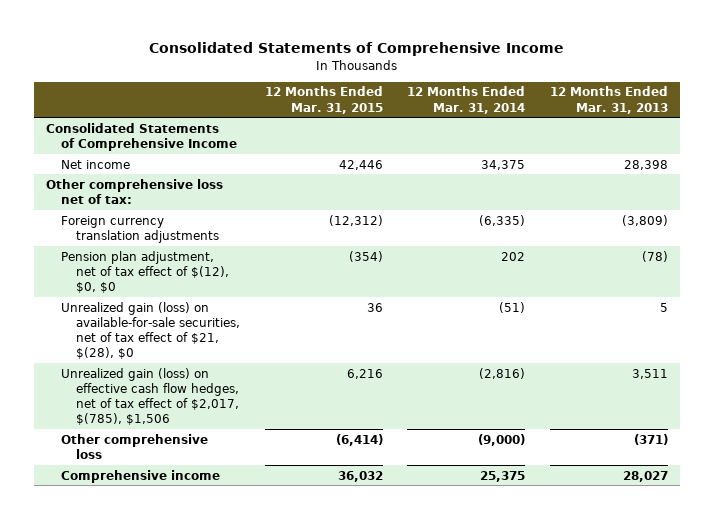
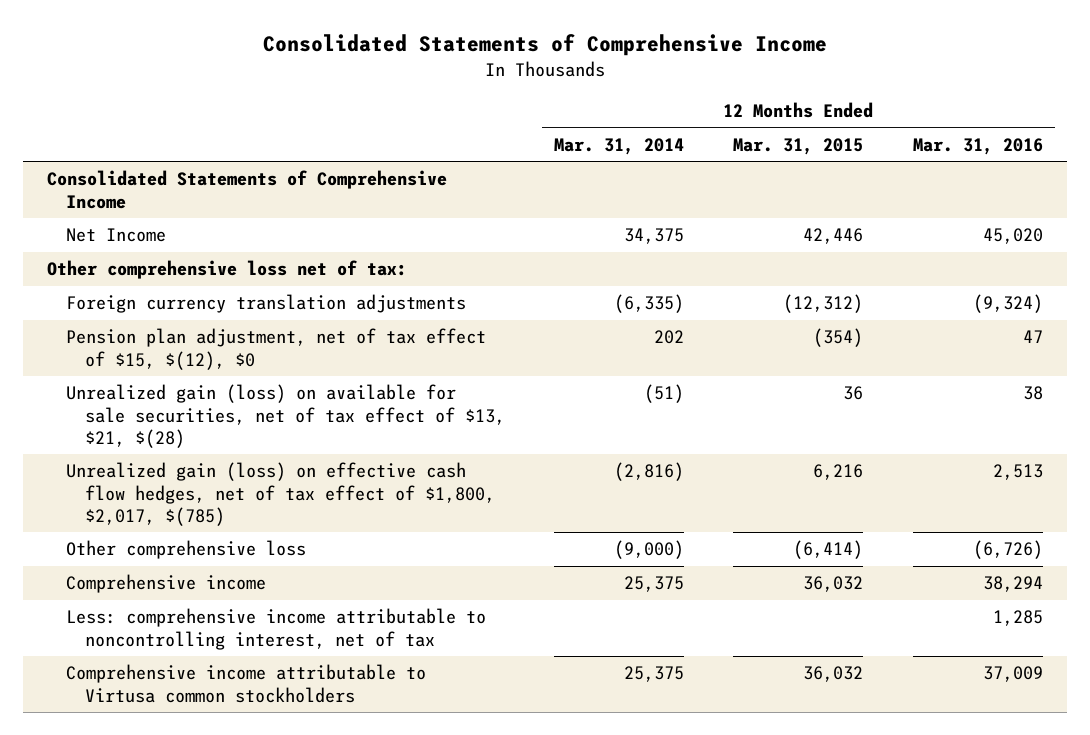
[549,86,668,114] 12 Months Ended Mar. 31, 2013 -> none
none -> [912,137,1043,155] Mar. 31, 2016
[61,159,131,169] Net income -> [66,228,167,243] Net Income
[61,250,230,294] Pension plan adjustment, net of tax effect of $(12), $0, $0 -> [66,328,487,370] Pension plan adjustment, net of tax effect of $15, $(12), $0
[61,301,241,360] Unrealized gain (loss) on available-for-sale securities, net of tax effect of $21, $(28), $0 -> [66,384,505,448] Unrealized gain (loss) on available for sale securities, net of tax effect of $13, $21, $(28)
[61,367,240,426] Unrealized gain (loss) on effective cash flow hedges, net of tax effect of $2,017, $(785), $1,506 -> [66,462,495,526] Unrealized gain (loss) on effective cash flow hedges, net of tax effect of $1,800, $2,017, $(785)
none -> [66,608,487,650] Less: comprehensive income attributable to noncontrolling interest, net of tax
none -> [66,664,427,703] Comprehensive income attributable to Virtusa common stockholders

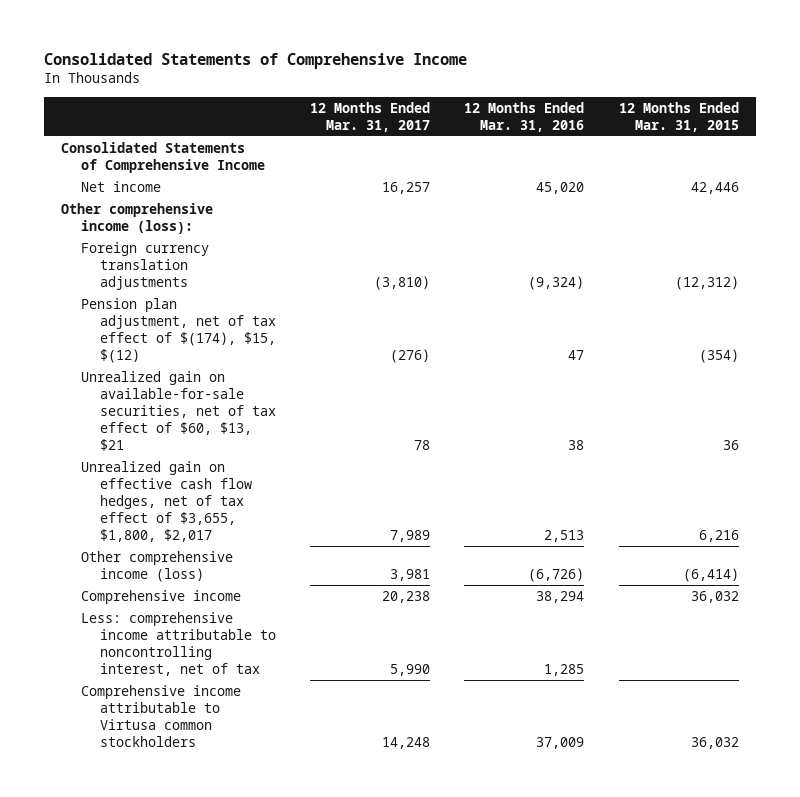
[554,137,685,155] Mar. 31, 2014 -> none
none -> [310,101,431,132] 12 Months Ended Mar. 31, 2017
[66,228,167,243] Net Income -> [80,180,161,192] Net income
[47,260,408,280] Other comprehensive loss net of tax: -> [61,202,214,234] Other comprehensive income (loss):
[66,328,487,370] Pension plan adjustment, net of tax effect of $15, $(12), $0 -> [80,297,276,363] Pension plan adjustment, net of tax effect of $(174), $15, $(12)
[66,384,505,448] Unrealized gain (loss) on available for sale securities, net of tax effect of $13, $21, $(28) -> [80,370,276,451] Unrealized gain on available-for-sale securities, net of tax effect of $60, $13, $21
[66,462,495,526] Unrealized gain (loss) on effective cash flow hedges, net of tax effect of $1,800, $2,017, $(785) -> [80,460,252,542] Unrealized gain on effective cash flow hedges, net of tax effect of $3,655, $1,800, $2,017
[66,540,307,560] Other comprehensive loss -> [80,550,233,582] Other comprehensive income (loss)

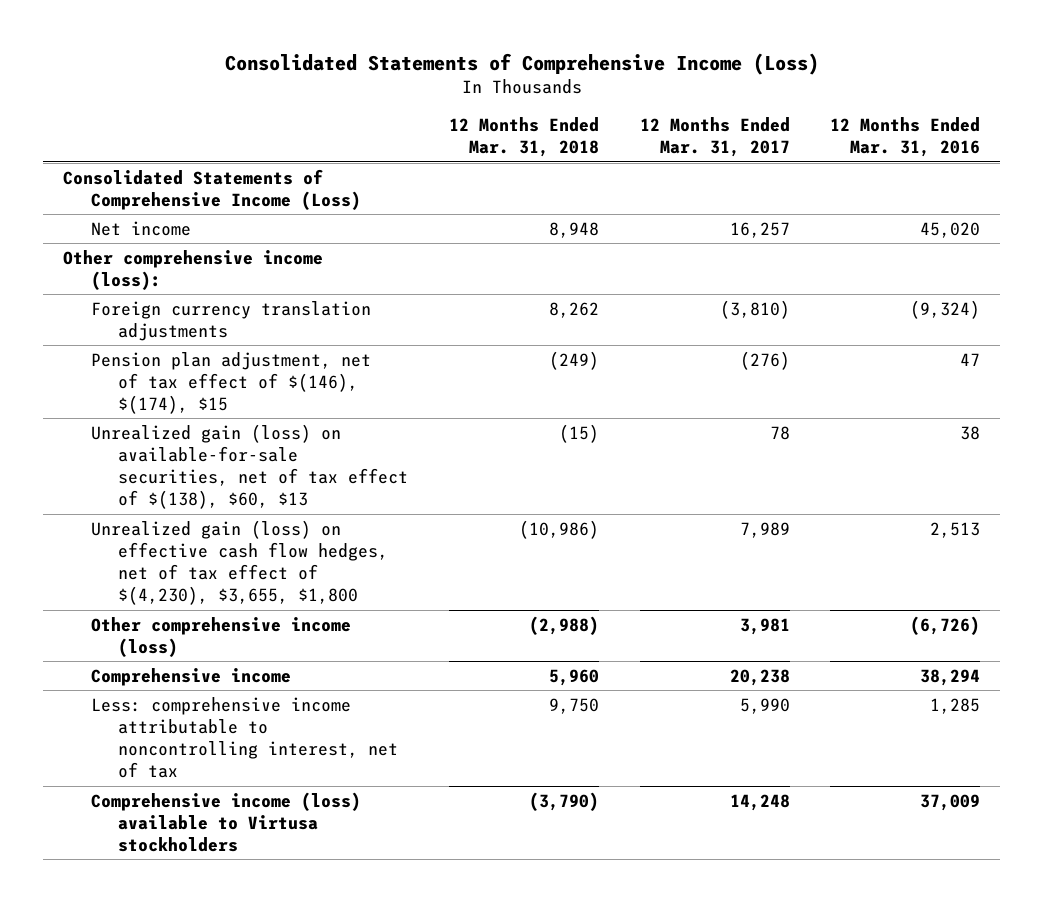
[44,53,468,70] Consolidated Statements of Comprehensive Income -> [224,52,819,75] Consolidated Statements of Comprehensive Income (Loss)
[618,101,739,132] 12 Months Ended Mar. 31, 2015 -> none
none -> [449,117,600,158] 12 Months Ended Mar. 31, 2018
[61,141,265,173] Consolidated Statements of Comprehensive Income -> [63,168,361,210] Consolidated Statements of Comprehensive Income (Loss)
[80,297,276,363] Pension plan adjustment, net of tax effect of $(174), $15, $(12) -> [90,351,371,414] Pension plan adjustment, net of tax effect of $(146), $(174), $15
[80,370,276,451] Unrealized gain on available-for-sale securities, net of tax effect of $60, $13, $21 -> [90,423,409,509] Unrealized gain (loss) on available-for-sale securities, net of tax effect of $(138), $60, $13
[80,460,252,542] Unrealized gain on effective cash flow hedges, net of tax effect of $3,655, $1,800, $2,017 -> [90,519,389,605] Unrealized gain (loss) on effective cash flow hedges, net of tax effect of $(4,230), $3,655, $1,800
[80,684,241,747] Comprehensive income attributable to Virtusa common stockholders -> [90,791,361,852] Comprehensive income (loss) available to Virtusa stockholders

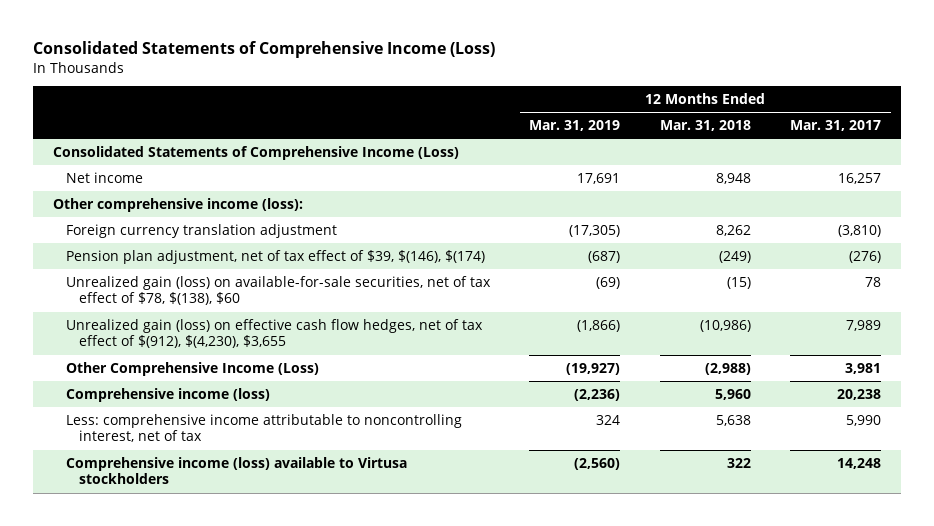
[830,117,981,158] 12 Months Ended Mar. 31, 2016 -> none
none -> [529,120,621,132] Mar. 31, 2019
[90,300,371,341] Foreign currency translation adjustments -> [66,223,338,238] Foreign currency translation adjustment
[90,351,371,414] Pension plan adjustment, net of tax effect of $(146), $(174), $15 -> [66,249,486,264] Pension plan adjustment, net of tax effect of $39, $(146), $(174)
[90,423,409,509] Unrealized gain (loss) on available-for-sale securities, net of tax effect of $(138), $60, $13 -> [66,275,492,306] Unrealized gain (loss) on available-for-sale securities, net of tax effect of $78, $(138), $60
[90,519,389,605] Unrealized gain (loss) on effective cash flow hedges, net of tax effect of $(4,230), $3,655, $1,800 -> [66,318,484,349] Unrealized gain (loss) on effective cash flow hedges, net of tax effect of $(912), $(4,230), $3,655
[90,616,351,657] Other comprehensive income (loss) -> [66,361,320,376] Other Comprehensive Income (Loss)
[90,667,291,686] Comprehensive income -> [66,387,271,402] Comprehensive income (loss)
[549,697,600,714] 9,750 -> [715,414,751,426] 5,638
[529,791,600,811] (3,790) -> [726,457,751,468] 322

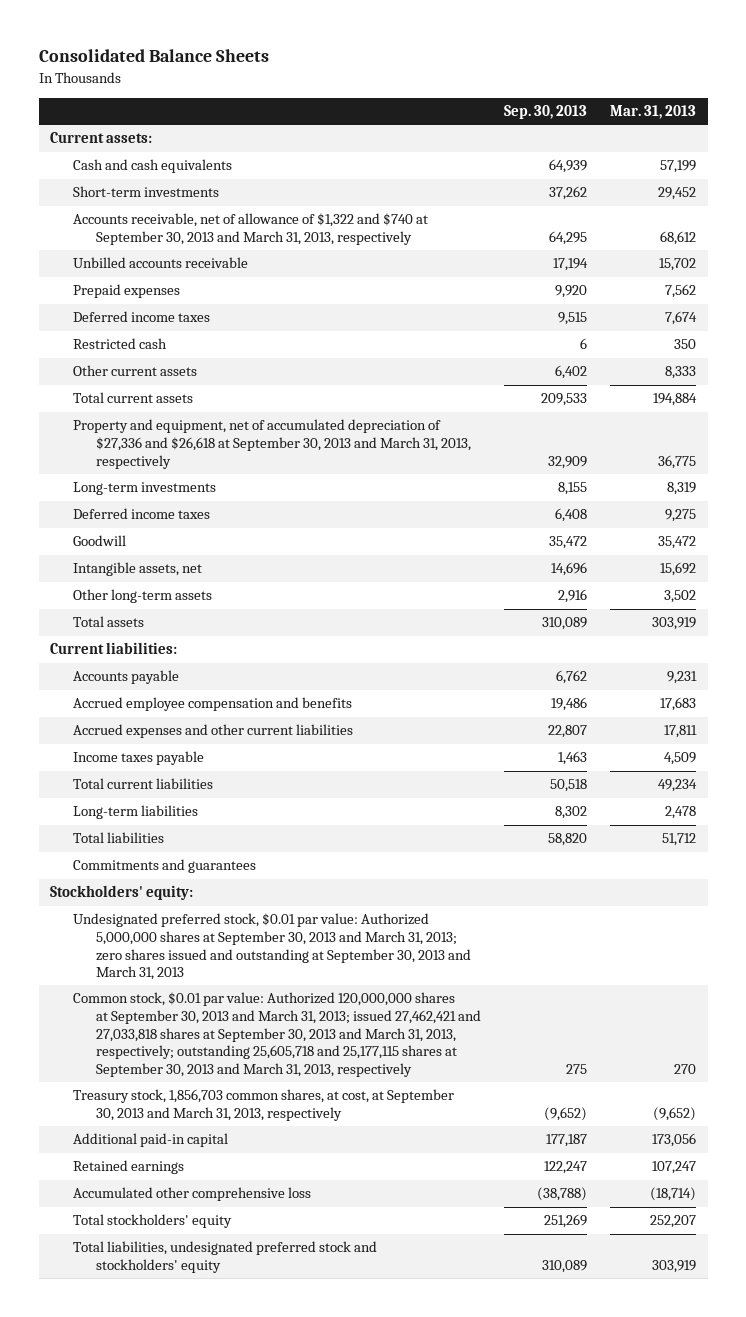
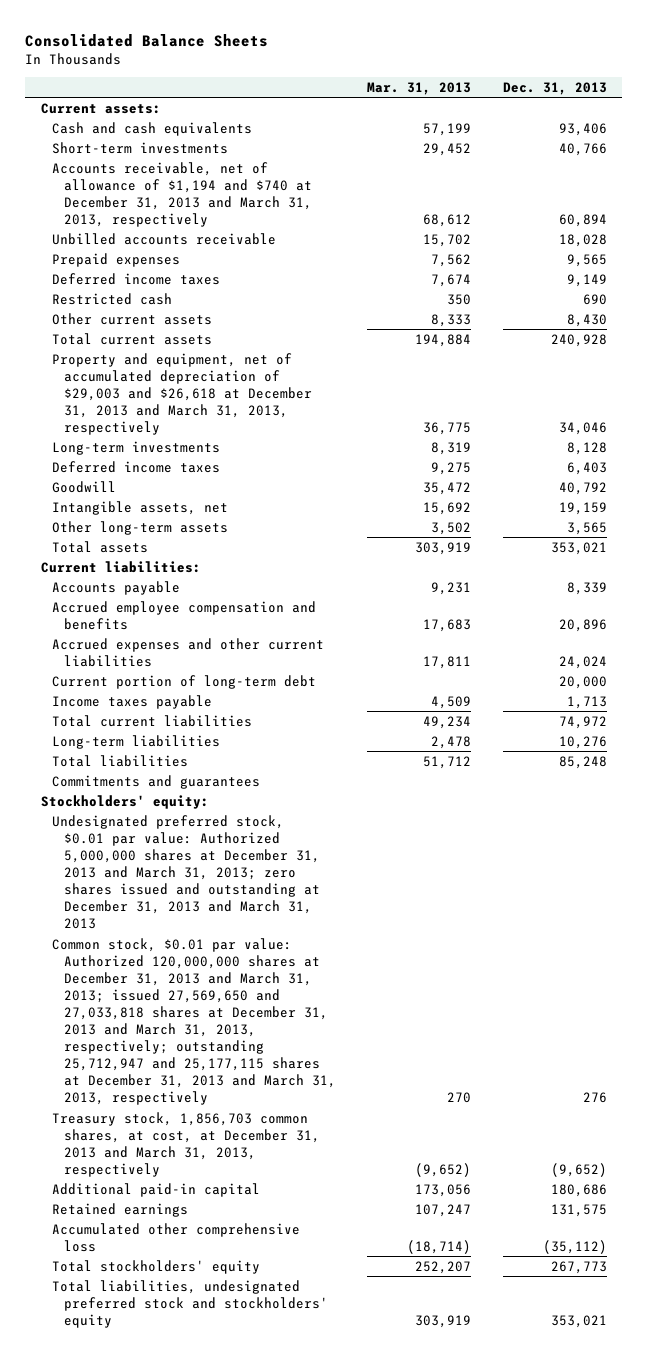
[504,105,588,120] Sep. 30, 2013 -> none
none -> [502,81,607,95] Dec. 31, 2013
[73,213,429,246] Accounts receivable, net of allowance of $1,322 and $740 at September 30, 2013 and March 31, 2013, respectively -> [52,161,313,227] Accounts receivable, net of allowance of $1,194 and $740 at December 31, 2013 and March 31, 2013, respectively
[73,419,471,469] Property and equipment, net of accumulated depreciation of $27,336 and $26,618 at September 30, 2013 and March 31, 2013, respectively -> [52,352,313,435] Property and equipment, net of accumulated depreciation of $29,003 and $26,618 at December 31, 2013 and March 31, 2013, respectively
none -> [52,674,317,689] Current portion of long-term debt
[73,913,471,981] Undesignated preferred stock, $0.01 par value: Authorized 5,000,000 shares at September 30, 2013 and March 31, 2013; zero shares issued and outstanding at September 30, 2013 and March 31, 2013 -> [52,814,321,930] Undesignated preferred stock, $0.01 par value: Authorized 5,000,000 shares at December 31, 2013 and March 31, 2013; zero shares issued and outstanding at December 31, 2013 and March 31, 2013
[73,992,481,1077] Common stock, $0.01 par value: Authorized 120,000,000 shares at September 30, 2013 and March 31, 2013; issued 27,462,421 and 27,033,818 shares at September 30, 2013 and March 31, 2013, respectively; outstanding 25,605,718 and 25,177,115 shares at September 30, 2013 and March 31, 2013, respectively -> [52,937,337,1106] Common stock, $0.01 par value: Authorized 120,000,000 shares at December 31, 2013 and March 31, 2013; issued 27,569,650 and 27,033,818 shares at December 31, 2013 and March 31, 2013, respectively; outstanding 25,712,947 and 25,177,115 shares at December 31, 2013 and March 31, 2013, respectively
[73,1089,455,1122] Treasury stock, 1,856,703 common shares, at cost, at September 30, 2013 and March 31, 2013, respectively -> [52,1111,321,1177] Treasury stock, 1,856,703 common shares, at cost, at December 31, 2013 and March 31, 2013, respectively

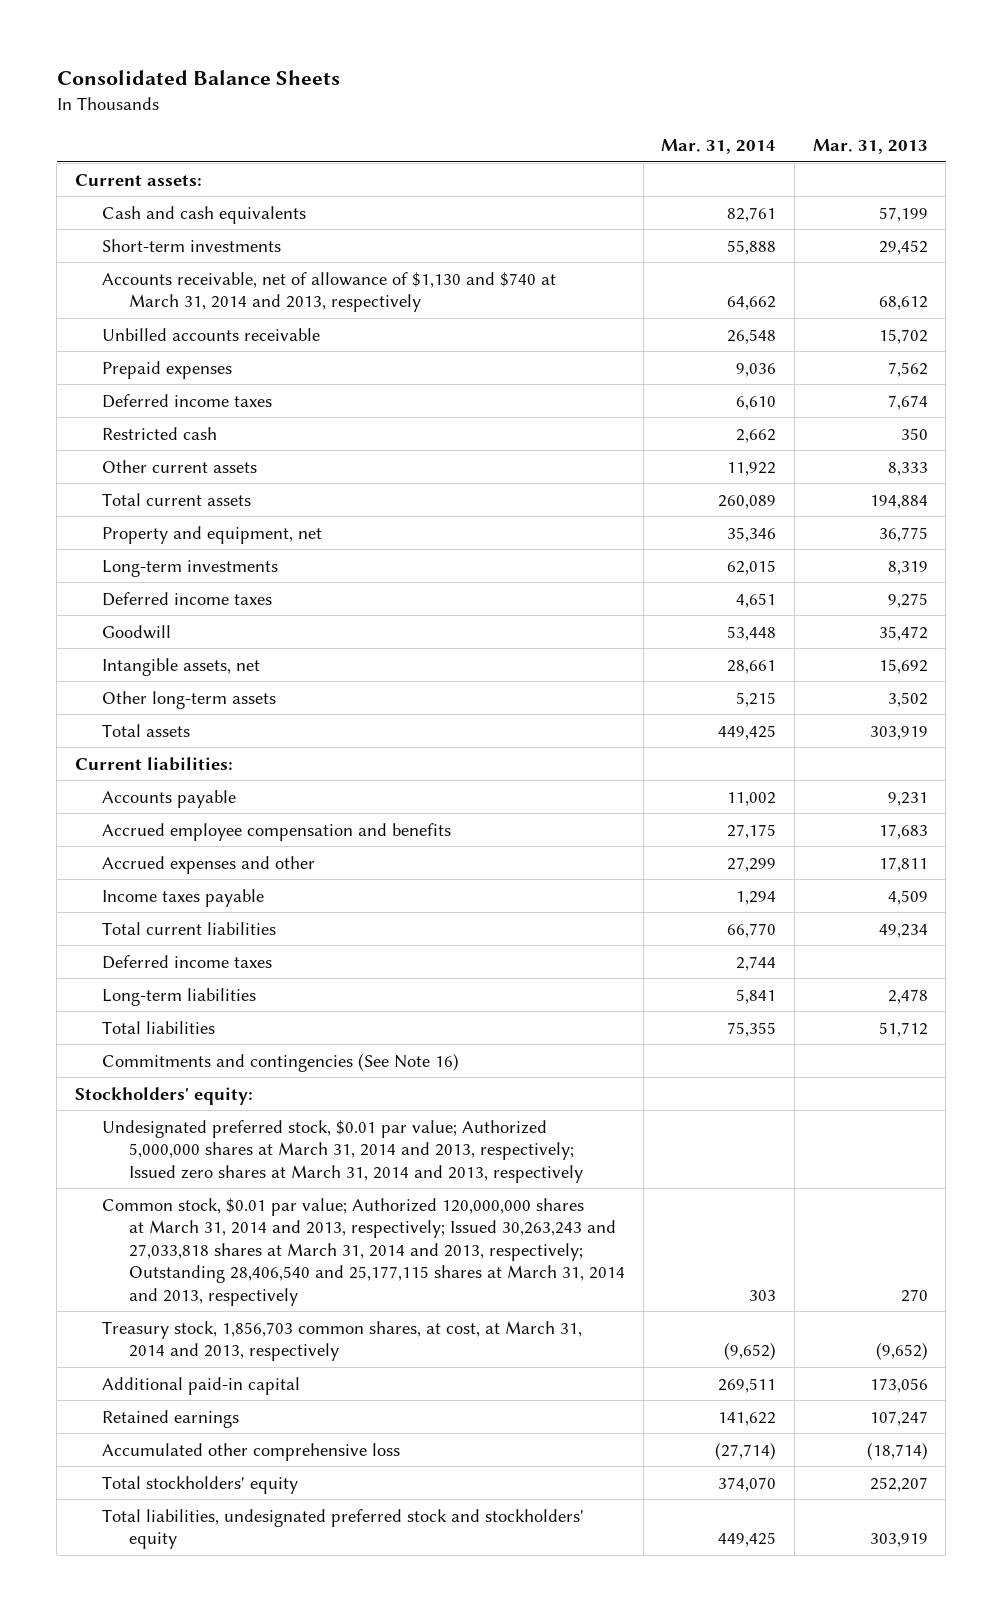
[502,81,607,95] Dec. 31, 2013 -> none
none -> [661,139,777,155] Mar. 31, 2014
[52,161,313,227] Accounts receivable, net of allowance of $1,194 and $740 at December 31, 2013 and March 31, 2013, respectively -> [101,271,556,313] Accounts receivable, net of allowance of $1,130 and $740 at March 31, 2014 and 2013, respectively
[52,352,313,435] Property and equipment, net of accumulated depreciation of $29,003 and $26,618 at December 31, 2013 and March 31, 2013, respectively -> [101,525,322,544] Property and equipment, net
[52,674,317,689] Current portion of long-term debt -> none
[52,637,325,667] Accrued expenses and other current liabilities -> [101,855,315,874] Accrued expenses and other
none -> [101,954,272,969] Deferred income taxes
[52,774,261,789] Commitments and guarantees -> [101,1052,459,1072] Commitments and contingencies (See Note 16)
[52,814,321,930] Undesignated preferred stock, $0.01 par value: Authorized 5,000,000 shares at December 31, 2013 and March 31, 2013; zero shares issued and outstanding at December 31, 2013 and March 31, 2013 -> [101,1119,584,1183] Undesignated preferred stock, $0.01 par value; Authorized 5,000,000 shares at March 31, 2014 and 2013, respectively; Issued zero shares at March 31, 2014 and 2013, respectively
[52,937,337,1106] Common stock, $0.01 par value: Authorized 120,000,000 shares at December 31, 2013 and March 31, 2013; issued 27,569,650 and 27,033,818 shares at December 31, 2013 and March 31, 2013, respectively; outstanding 25,712,947 and 25,177,115 shares at December 31, 2013 and March 31, 2013, respectively -> [101,1197,626,1306] Common stock, $0.01 par value; Authorized 120,000,000 shares at March 31, 2014 and 2013, respectively; Issued 30,263,243 and 27,033,818 shares at March 31, 2014 and 2013, respectively; Outstanding 28,406,540 and 25,177,115 shares at March 31, 2014 and 2013, respectively
[52,1111,321,1177] Treasury stock, 1,856,703 common shares, at cost, at December 31, 2013 and March 31, 2013, respectively -> [101,1320,582,1362] Treasury stock, 1,856,703 common shares, at cost, at March 31, 2014 and 2013, respectively

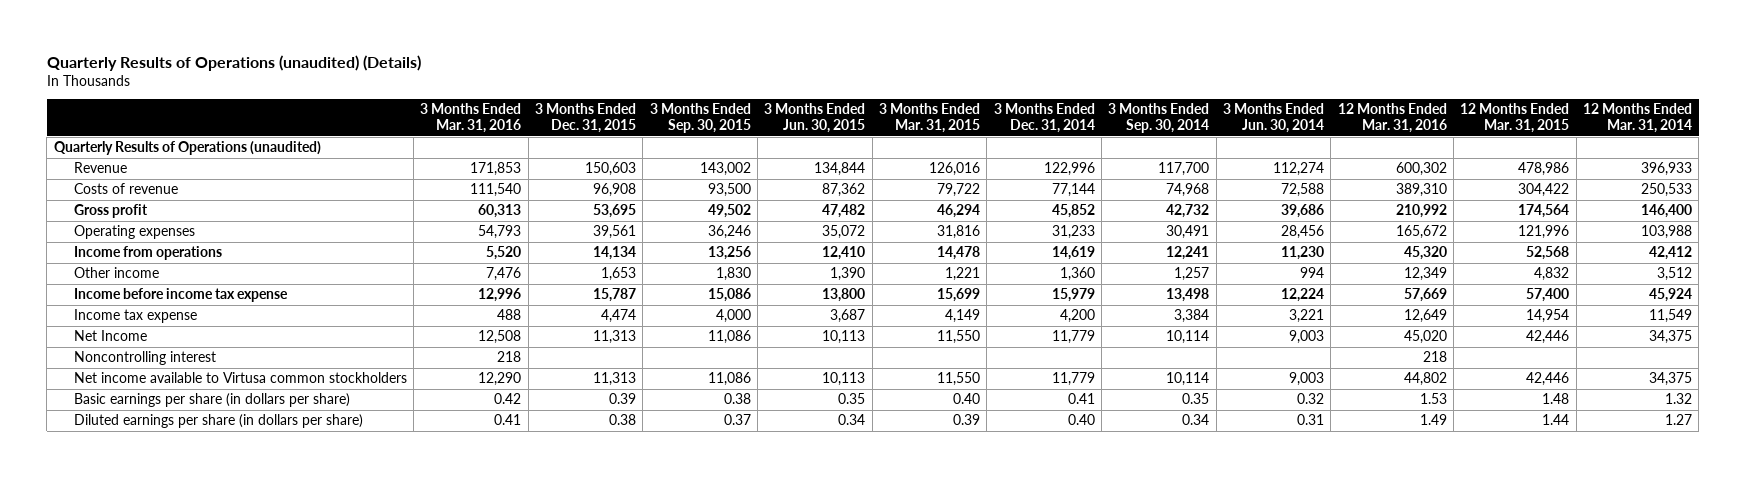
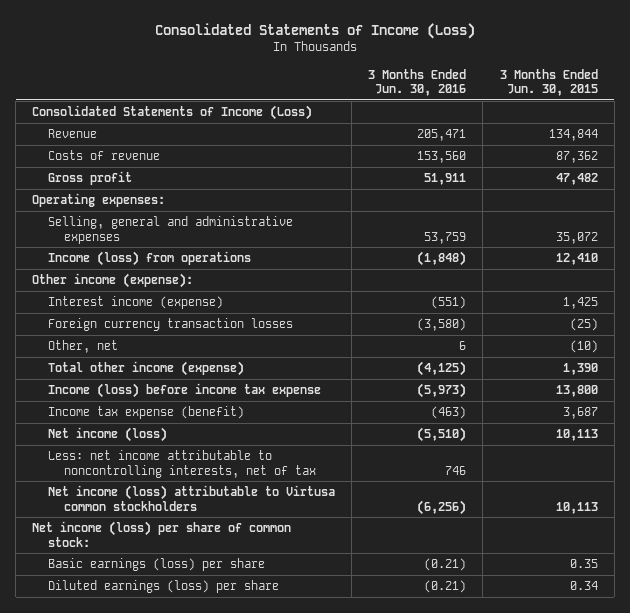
[46,54,421,71] Quarterly Results of Operations (unaudited) (Details) -> [154,22,475,39] Consolidated Statements of Income (Loss)
[420,103,522,134] 3 Months Ended Mar. 31, 2016 -> none
[534,103,636,134] 3 Months Ended Dec. 31, 2015 -> none
[649,103,751,134] 3 Months Ended Sep. 30, 2015 -> none
[878,103,980,134] 3 Months Ended Mar. 31, 2015 -> none
[993,103,1095,134] 3 Months Ended Dec. 31, 2014 -> none
[1108,103,1210,134] 3 Months Ended Sep. 30, 2014 -> none
[1222,103,1324,134] 3 Months Ended Jun. 30, 2014 -> none
[1337,103,1447,134] 12 Months Ended Mar. 31, 2016 -> none
[1460,103,1570,134] 12 Months Ended Mar. 31, 2015 -> none
[1583,103,1693,134] 12 Months Ended Mar. 31, 2014 -> none
none -> [368,68,467,97] 3 Months Ended Jun. 30, 2016
[53,141,321,156] Quarterly Results of Operations (unaudited) -> none
none -> [32,105,313,121] Consolidated Statements of Income (Loss)
none -> [32,193,166,208] Operating expenses:
[73,225,195,240] Operating expenses -> [47,216,293,244] Selling, general and administrative expenses
[73,246,222,261] Income from operations -> [47,251,251,267] Income (loss) from operations
none -> [32,273,194,289] Other income (expense):
none -> [47,296,223,310] Interest income (expense)
none -> [47,318,293,332] Foreign currency transaction losses
none -> [47,340,118,354] Other, net
[73,267,159,279] Other income -> [47,361,244,377] Total other income (expense)
[73,288,288,303] Income before income tax expense -> [47,383,321,399] Income (loss) before income tax expense
[73,309,197,324] Income tax expense -> [47,406,244,420] Income tax expense (benefit)
[73,330,147,342] Net Income -> [47,427,167,443] Net income (loss)
[73,351,216,366] Noncontrolling interest -> [47,450,316,478] Less: net income attributable to noncontrolling interests, net of tax
[73,372,407,384] Net income available to Virtusa common stockholders -> [47,485,335,511] Net income (loss) attributable to Virtusa common stockholders
none -> [32,521,292,547] Net income (loss) per share of common stock:
[73,393,350,408] Basic earnings per share (in dollars per share) -> [47,558,265,572] Basic earnings (loss) per share
[73,414,363,429] Diluted earnings per share (in dollars per share) -> [47,580,279,594] Diluted earnings (loss) per share

